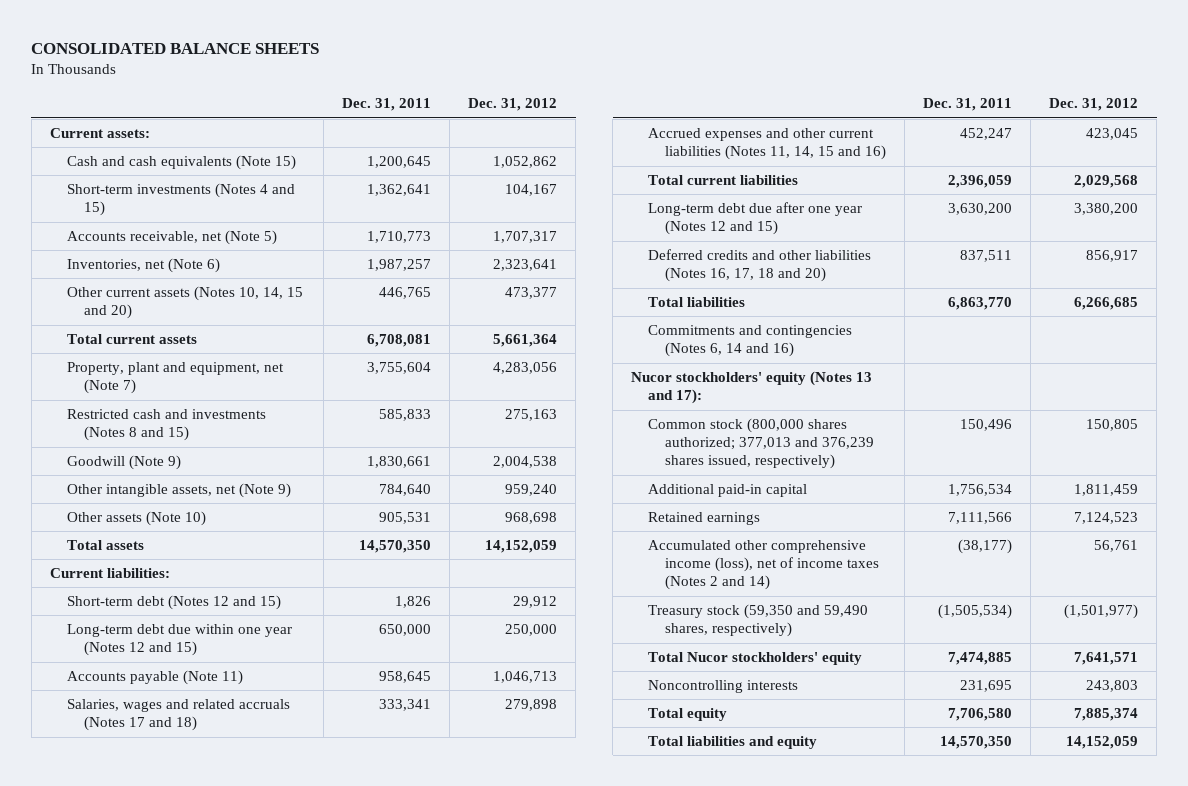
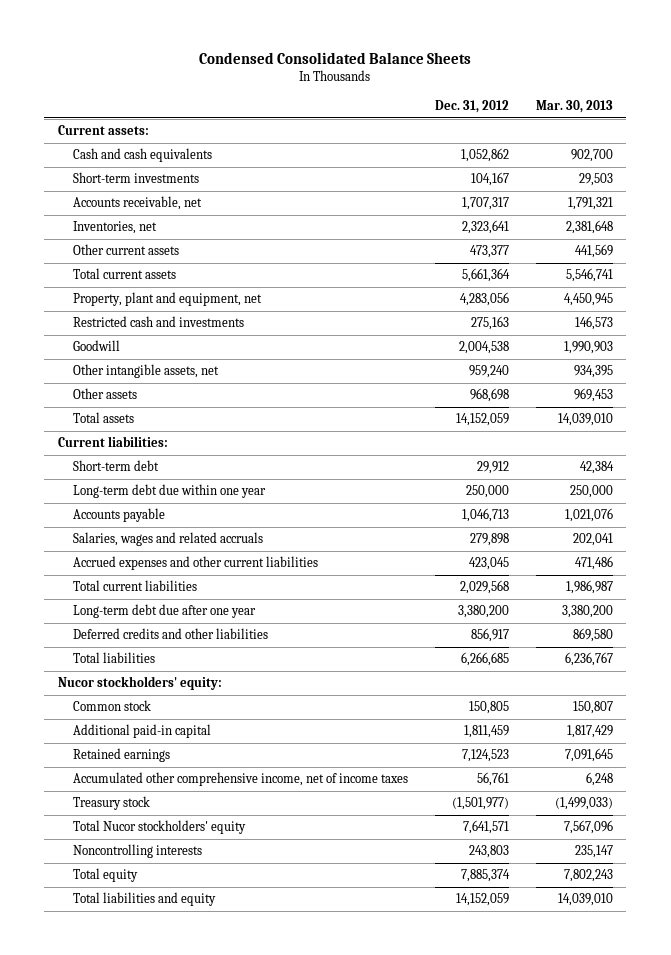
[31,43,320,55] CONSOLIDATED BALANCE SHEETS -> [199,52,472,65] Condensed Consolidated Balance Sheets
[342,98,432,112] Dec. 31, 2011 -> none
none -> [536,100,614,114] Mar. 30, 2013
[67,155,297,171] Cash and cash equivalents (Note 15) -> [73,148,213,163] Cash and cash equivalents
[67,183,296,217] Short-term investments (Notes 4 and 15) -> [73,172,200,184] Short-term investments
[67,230,278,246] Accounts receivable, net (Note 5) -> [73,196,203,211] Accounts receivable, net
[67,258,221,274] Inventories, net (Note 6) -> [73,221,158,235] Inventories, net
[67,286,304,320] Other current assets (Notes 10, 14, 15 and 20) -> [73,244,180,256] Other current assets
[67,362,285,395] Property, plant and equipment, net (Note 7) -> [73,292,263,307] Property, plant and equipment, net
[67,409,267,442] Restricted cash and investments (Notes 8 and 15) -> [73,316,245,328] Restricted cash and investments
[67,455,182,471] Goodwill (Note 9) -> [73,340,121,352] Goodwill
[67,483,292,499] Other intangible assets, net (Note 9) -> [73,364,220,379] Other intangible assets, net
[67,511,207,527] Other assets (Note 10) -> [73,388,138,400] Other assets
[67,595,282,611] Short-term debt (Notes 12 and 15) -> [73,460,160,472] Short-term debt
[67,624,293,657] Long-term debt due within one year (Notes 12 and 15) -> [73,484,267,499] Long-term debt due within one year
[67,670,244,686] Accounts payable (Note 11) -> [73,508,166,523] Accounts payable
[67,699,291,732] Salaries, wages and related accruals (Notes 17 and 18) -> [73,532,264,547] Salaries, wages and related accruals
[648,128,887,161] Accrued expenses and other current liabilities (Notes 11, 14, 15 and 16) -> [73,556,319,571] Accrued expenses and other current liabilities
[648,202,863,236] Long-term debt due after one year (Notes 12 and 15) -> [73,604,257,619] Long-term debt due after one year
[648,249,872,283] Deferred credits and other liabilities (Notes 16, 17, 18 and 20) -> [73,628,269,640] Deferred credits and other liabilities
[648,325,853,358] Commitments and contingencies (Notes 6, 14 and 16) -> none
[631,371,873,405] Nucor stockholders' equity (Notes 13 and 17): -> [57,676,222,691] Nucor stockholders' equity:
[648,418,875,470] Common stock (800,000 shares authorized; 377,013 and 376,239 shares issued, respectively) -> [73,700,152,712] Common stock
[648,540,880,591] Accumulated other comprehensive income (loss), net of income taxes (Notes 2 and 14) -> [73,772,409,787] Accumulated other comprehensive income, net of income taxes
[648,604,869,638] Treasury stock (59,350 and 59,490 shares, respectively) -> [73,796,151,811] Treasury stock

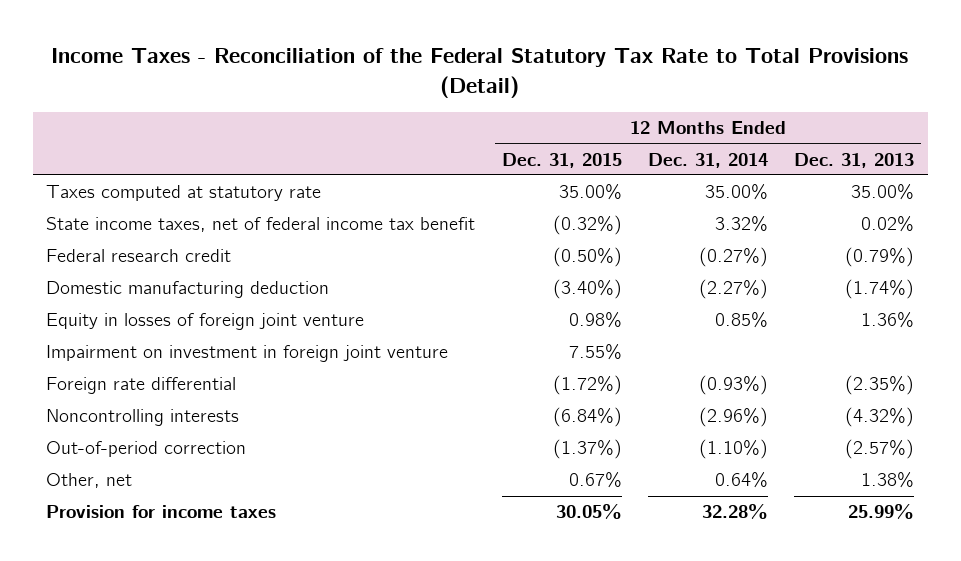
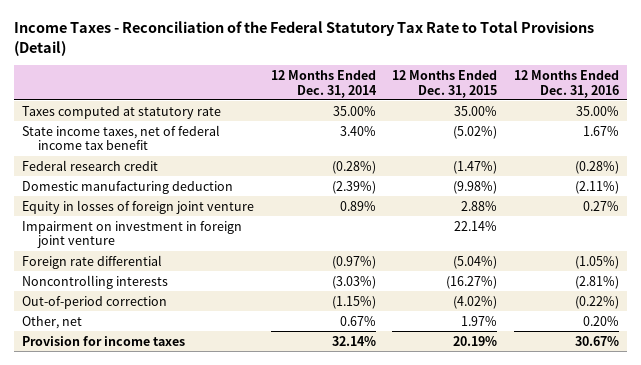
[794,152,915,168] Dec. 31, 2013 -> none
none -> [514,69,620,98] 12 Months Ended Dec. 31, 2016
[552,215,622,236] (0.32%) -> [453,125,498,139] (5.02%)
[715,216,769,233] 3.32% -> [339,125,376,136] 3.40%
[552,247,622,268] (0.50%) -> [453,160,498,174] (1.47%)
[699,247,769,268] (0.27%) -> [331,160,376,174] (0.28%)
[552,279,622,300] (3.40%) -> [453,180,498,194] (9.98%)
[699,279,769,300] (2.27%) -> [331,180,376,194] (2.39%)
[568,312,622,329] 0.98% -> [461,200,498,211] 2.88%
[715,312,769,329] 0.85% -> [339,200,376,211] 0.89%
[568,344,622,361] 7.55% -> [454,220,498,231] 22.14%
[552,375,622,396] (1.72%) -> [453,255,498,269] (5.04%)
[699,375,769,396] (0.93%) -> [331,255,376,269] (0.97%)
[552,407,622,428] (6.84%) -> [446,275,498,289] (16.27%)
[699,407,769,428] (2.96%) -> [331,275,376,289] (3.03%)
[552,439,622,460] (1.37%) -> [453,295,498,309] (4.02%)
[699,439,769,460] (1.10%) -> [331,295,376,309] (1.15%)
[568,472,622,489] 0.67% -> [461,315,498,326] 1.97%
[715,472,769,489] 0.64% -> [339,315,376,326] 0.67%
[555,504,622,520] 30.05% -> [453,335,498,346] 20.19%
[702,504,769,520] 32.28% -> [331,335,376,346] 32.14%

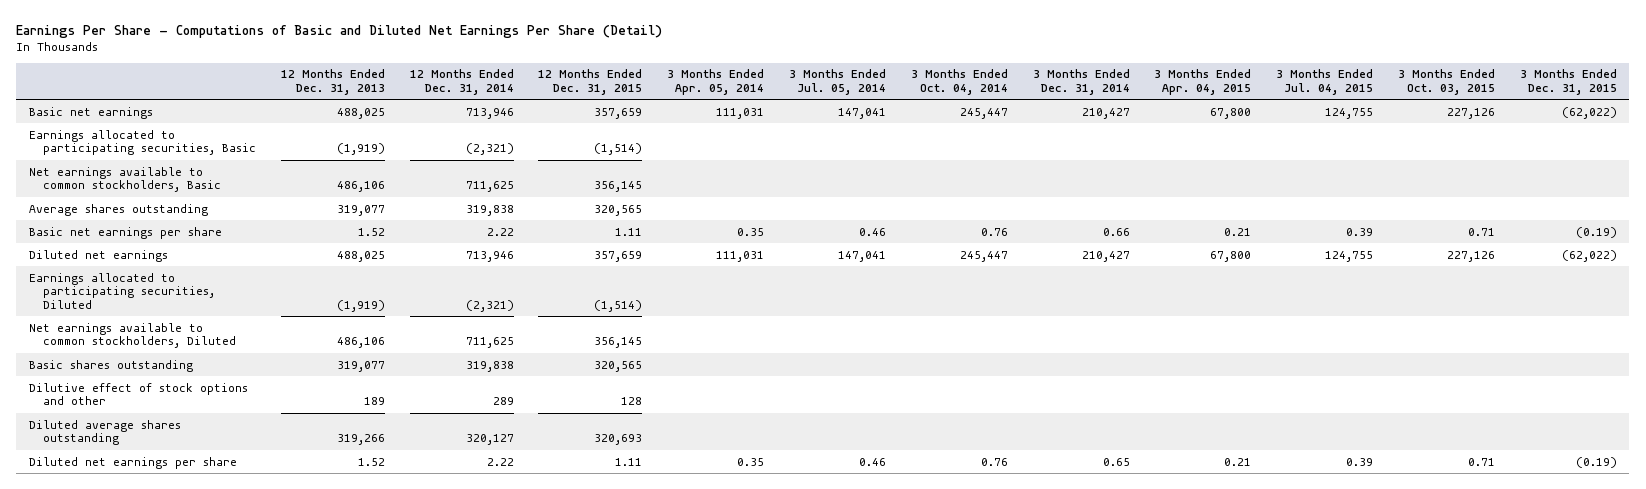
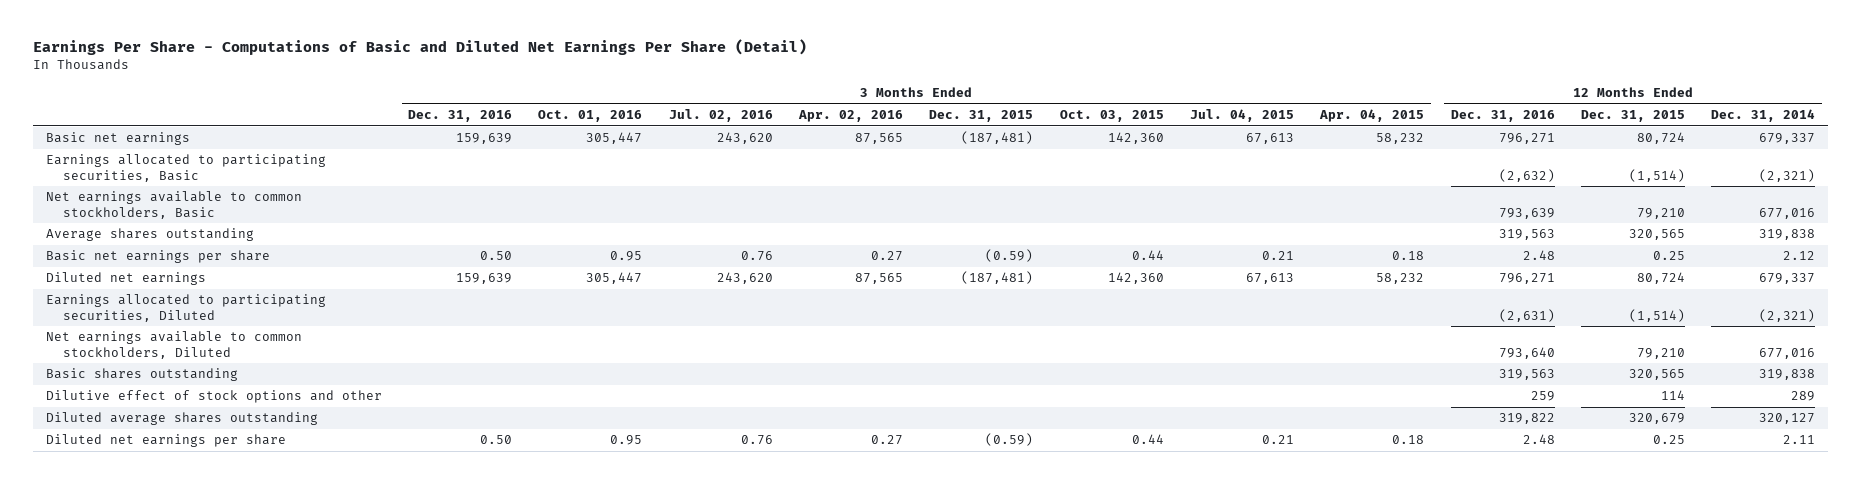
[280,69,385,96] 12 Months Ended Dec. 31, 2013 -> none
[667,69,765,96] 3 Months Ended Apr. 05, 2014 -> none
[789,69,887,96] 3 Months Ended Jul. 05, 2014 -> none
[910,69,1008,96] 3 Months Ended Oct. 04, 2014 -> none
[1032,69,1130,96] 3 Months Ended Dec. 31, 2014 -> none
none -> [408,110,513,123] Dec. 31, 2016
none -> [538,110,643,123] Oct. 01, 2016
none -> [668,109,773,123] Jul. 02, 2016
none -> [798,110,904,123] Apr. 02, 2016
none -> [1450,110,1555,123] Dec. 31, 2016
[465,107,514,119] 713,946 -> [1759,133,1816,145] 679,337
[594,107,643,119] 357,659 -> [1636,132,1685,145] 80,724
[1210,107,1252,119] 67,800 -> [1376,133,1425,145] 58,232
[1325,107,1374,119] 124,755 -> [1245,133,1294,145] 67,613
[1446,107,1495,119] 227,126 -> [1107,132,1164,145] 142,360
[1561,106,1617,119] (62,022) -> [961,131,1034,145] (187,481)
[465,181,514,193] 711,625 -> [1759,207,1816,219] 677,016
[594,181,643,193] 356,145 -> [1636,207,1685,219] 79,210
[486,227,514,236] 2.22 -> [1783,251,1816,261] 2.12
[615,227,643,236] 1.11 -> [1652,251,1685,261] 0.25
[1224,227,1252,236] 0.21 -> [1392,251,1425,261] 0.18
[1346,227,1374,236] 0.39 -> [1261,251,1294,261] 0.21
[1467,227,1495,236] 0.71 -> [1131,250,1164,261] 0.44
[1575,226,1617,238] (0.19) -> [985,249,1034,263] (0.59)
[465,250,514,262] 713,946 -> [1759,273,1816,285] 679,337
[594,250,643,262] 357,659 -> [1636,272,1685,285] 80,724
[1210,250,1252,262] 67,800 -> [1376,273,1425,285] 58,232
[1325,250,1374,262] 124,755 -> [1245,273,1294,285] 67,613
[1446,250,1495,262] 227,126 -> [1107,272,1164,285] 142,360
[1561,249,1617,262] (62,022) -> [961,271,1034,285] (187,481)
[465,337,514,349] 711,625 -> [1759,347,1816,359] 677,016
[594,337,643,349] 356,145 -> [1636,347,1685,359] 79,210
[621,397,643,406] 128 -> [1660,390,1685,401] 114
[594,434,643,446] 320,693 -> [1628,413,1685,425] 320,679
[486,457,514,466] 2.22 -> [1783,435,1816,445] 2.11
[615,457,643,466] 1.11 -> [1652,435,1685,445] 0.25
[1224,457,1252,466] 0.21 -> [1392,435,1425,445] 0.18
[1346,457,1374,466] 0.39 -> [1261,435,1294,445] 0.21
[1467,457,1495,466] 0.71 -> [1131,434,1164,445] 0.44
[1575,456,1617,468] (0.19) -> [985,433,1034,447] (0.59)

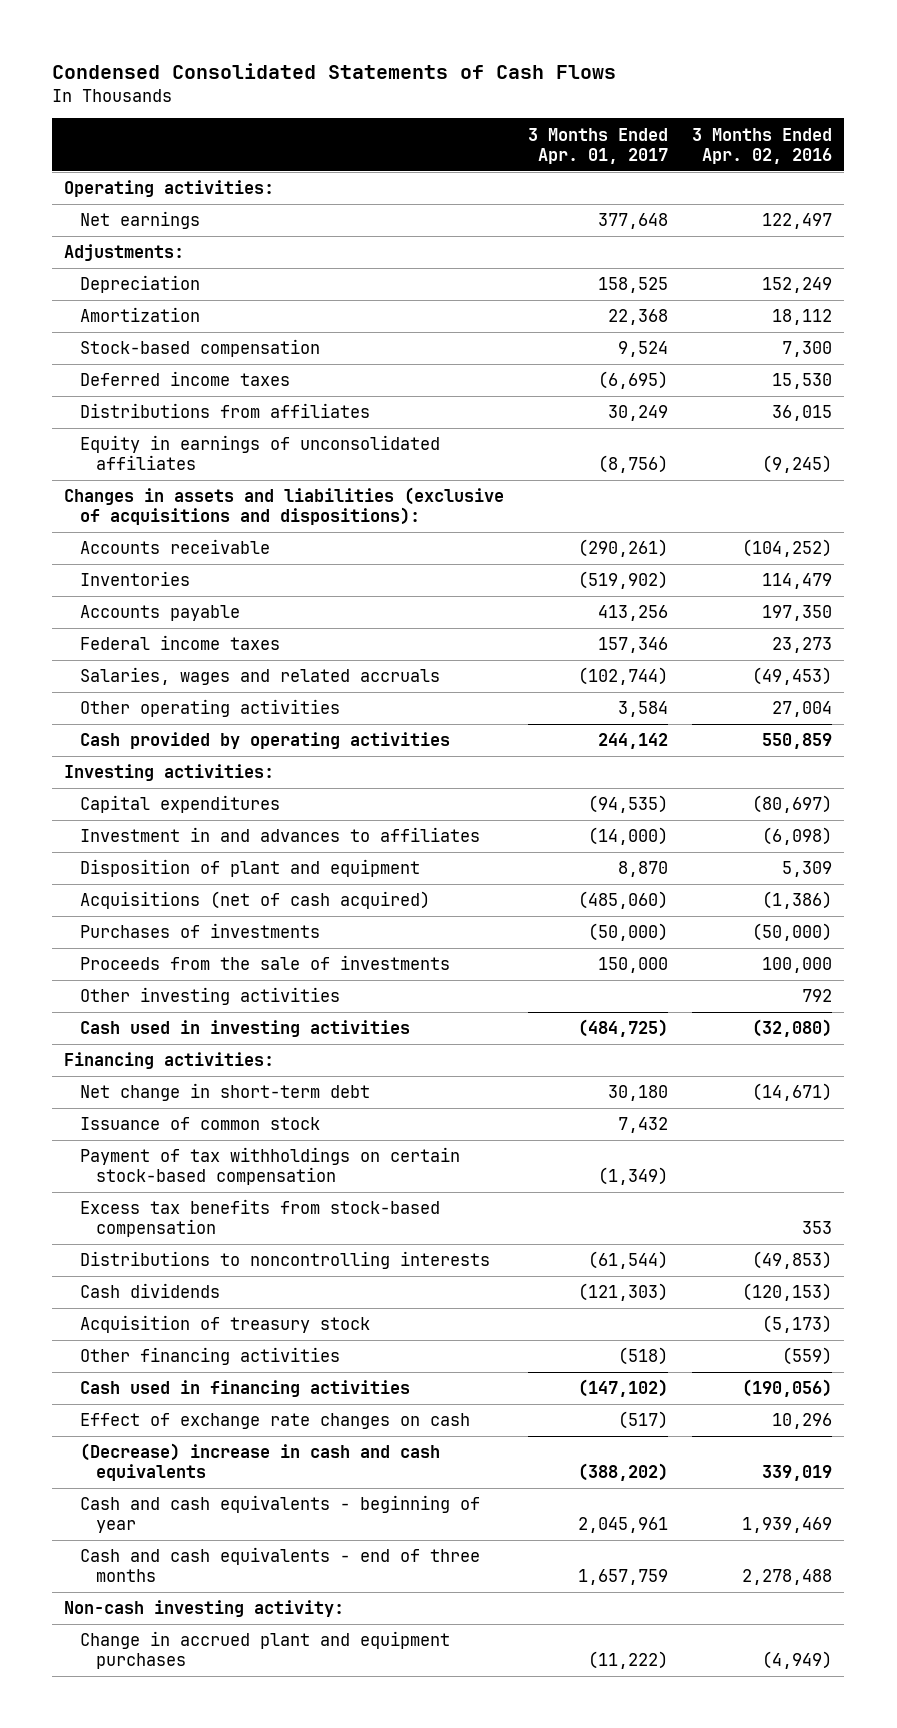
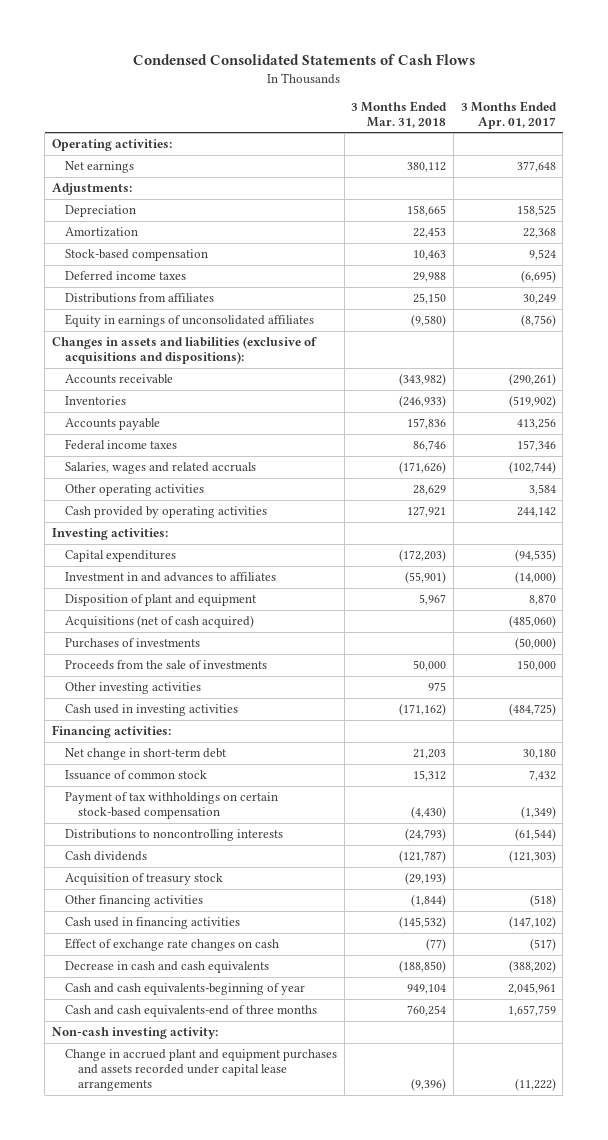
[692,127,833,164] 3 Months Ended Apr. 02, 2016 -> none
none -> [351,100,448,128] 3 Months Ended Mar. 31, 2018
[80,1199,441,1238] Excess tax benefits from stock-based compensation -> none
[80,1443,441,1482] (Decrease) increase in cash and cash equivalents -> [65,961,270,974] Decrease in cash and cash equivalents
[80,1495,481,1534] Cash and cash equivalents - beginning of year -> [65,983,306,996] Cash and cash equivalents-beginning of year
[80,1547,481,1583] Cash and cash equivalents - end of three months -> [65,1005,318,1018] Cash and cash equivalents-end of three months
[80,1631,451,1670] Change in accrued plant and equipment purchases -> [65,1049,338,1092] Change in accrued plant and equipment purchases and assets recorded under capital lease arrangements

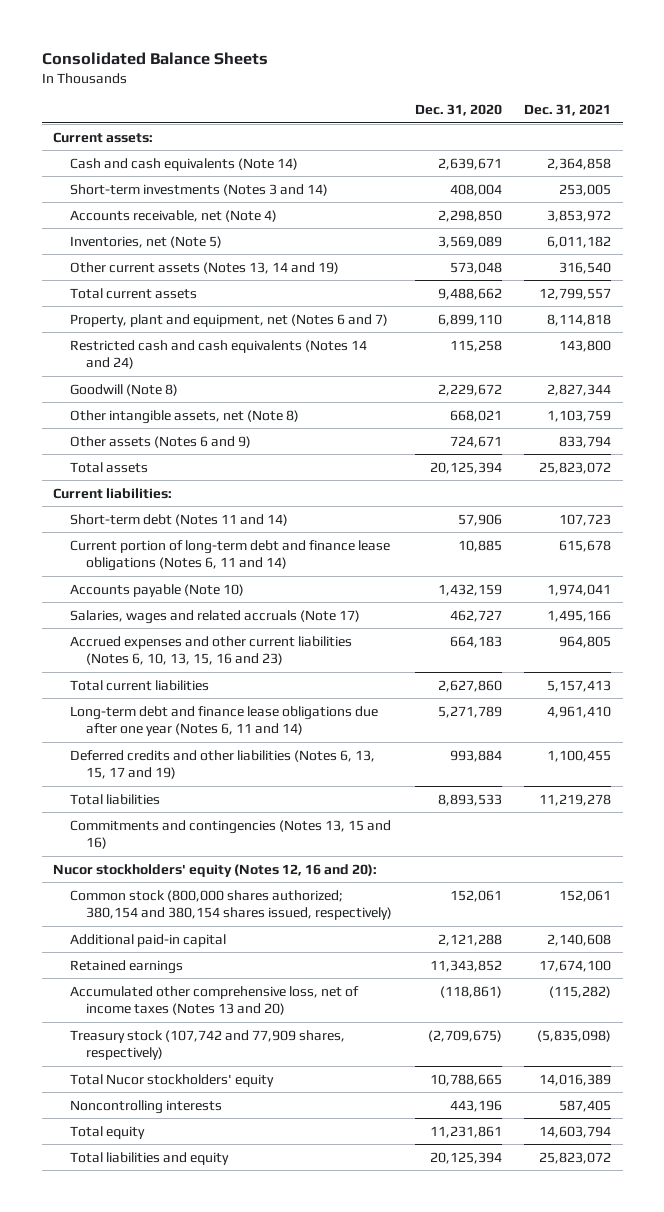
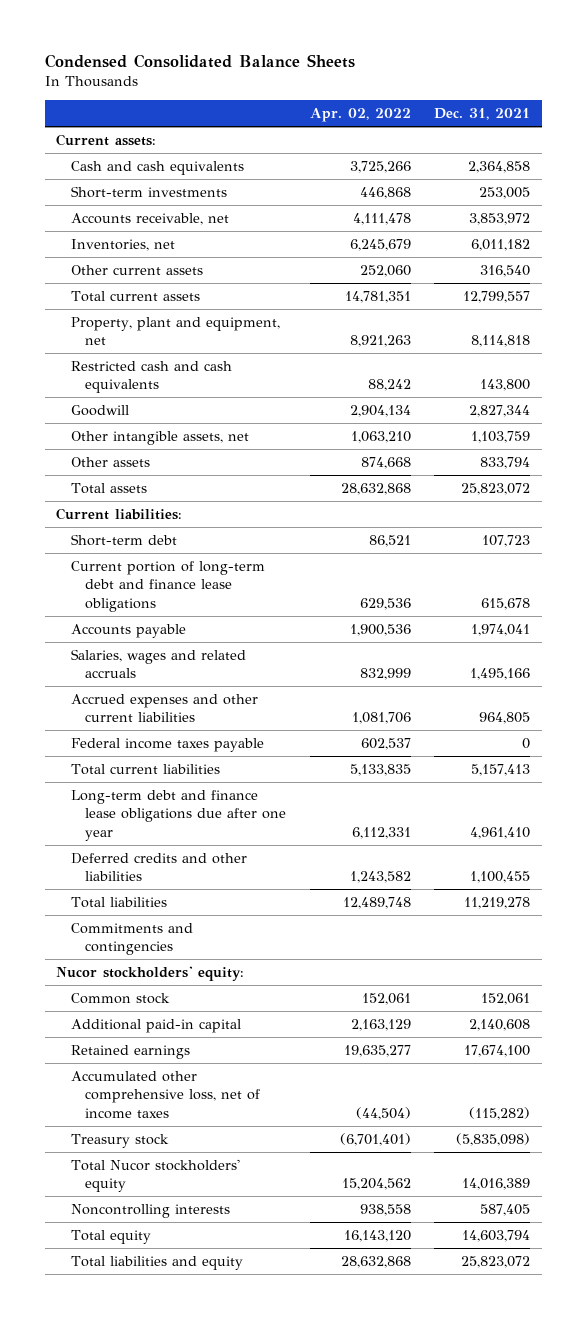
[41,51,268,65] Consolidated Balance Sheets -> [44,53,355,68] Condensed Consolidated Balance Sheets
[414,104,502,117] Dec. 31, 2020 -> none
none -> [309,108,411,123] Apr. 02, 2022
[69,157,298,171] Cash and cash equivalents (Note 14) -> [70,160,244,175] Cash and cash equivalents
[69,183,328,196] Short-term investments (Notes 3 and 14) -> [70,185,227,198] Short-term investments
[69,209,277,222] Accounts receivable, net (Note 4) -> [70,212,229,225] Accounts receivable, net
[69,235,222,248] Inventories, net (Note 5) -> [70,238,175,251] Inventories, net
[69,261,339,274] Other current assets (Notes 13, 14 and 19) -> [70,264,203,275] Other current assets
[69,313,388,327] Property, plant and equipment, net (Notes 6 and 7) -> [70,316,280,346] Property, plant and equipment, net
[69,339,367,370] Restricted cash and cash equivalents (Notes 14 and 24) -> [70,360,232,394] Restricted cash and cash equivalents
[69,383,178,396] Goodwill (Note 8) -> [70,404,129,416] Goodwill
[69,409,299,424] Other intangible assets, net (Note 8) -> [70,430,249,445] Other intangible assets, net
[69,435,251,448] Other assets (Notes 6 and 9) -> [70,456,150,467] Other assets
[69,513,288,526] Short-term debt (Notes 11 and 14) -> [70,533,177,546] Short-term debt
[69,539,390,572] Current portion of long-term debt and finance lease obligations (Notes 6, 11 and 14) -> [70,560,265,612] Current portion of long-term debt and finance lease obligations
[69,583,244,597] Accounts payable (Note 10) -> [70,623,186,638] Accounts payable
[69,609,360,624] Salaries, wages and related accruals (Note 17) -> [70,648,246,679] Salaries, wages and related accruals
[69,635,352,666] Accrued expenses and other current liabilities (Notes 6, 10, 13, 15, 16 and 23) -> [70,693,258,723] Accrued expenses and other current liabilities
none -> [70,737,264,752] Federal income taxes payable
[69,705,378,737] Long-term debt and finance lease obligations due after one year (Notes 6, 11 and 14) -> [70,789,287,841] Long-term debt and finance lease obligations due after one year
[69,749,375,780] Deferred credits and other liabilities (Notes 6, 13, 15, 17 and 19) -> [70,852,247,882] Deferred credits and other liabilities
[69,819,391,850] Commitments and contingencies (Notes 13, 15 and 16) -> [70,922,193,956] Commitments and contingencies
[52,863,377,877] Nucor stockholders' equity (Notes 12, 16 and 20): -> [56,965,245,981] Nucor stockholders' equity:
[69,889,393,921] Common stock (800,000 shares authorized; 380,154 and 380,154 shares issued, respectively) -> [70,992,170,1004] Common stock
[69,985,359,1016] Accumulated other comprehensive loss, net of income taxes (Notes 13 and 20) -> [70,1070,261,1119] Accumulated other comprehensive loss, net of income taxes
[69,1029,345,1061] Treasury stock (107,742 and 77,909 shares, respectively) -> [70,1133,169,1148] Treasury stock

